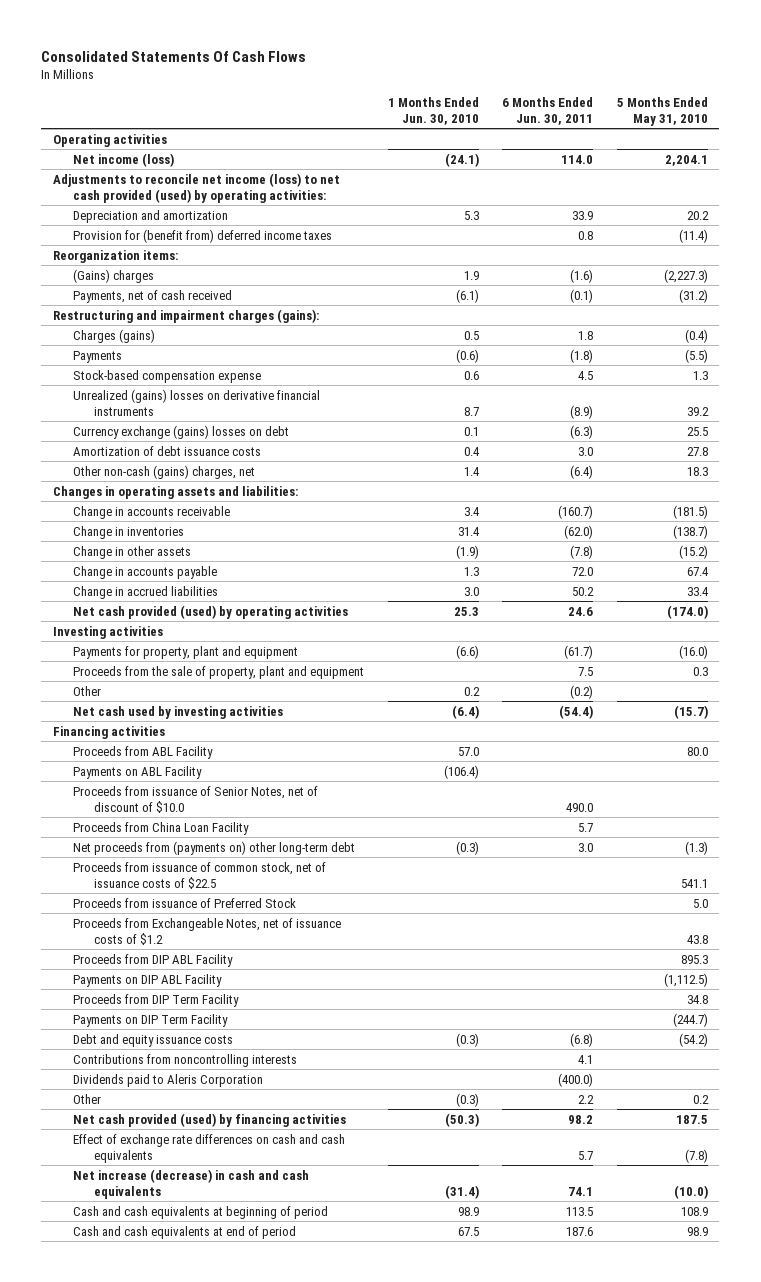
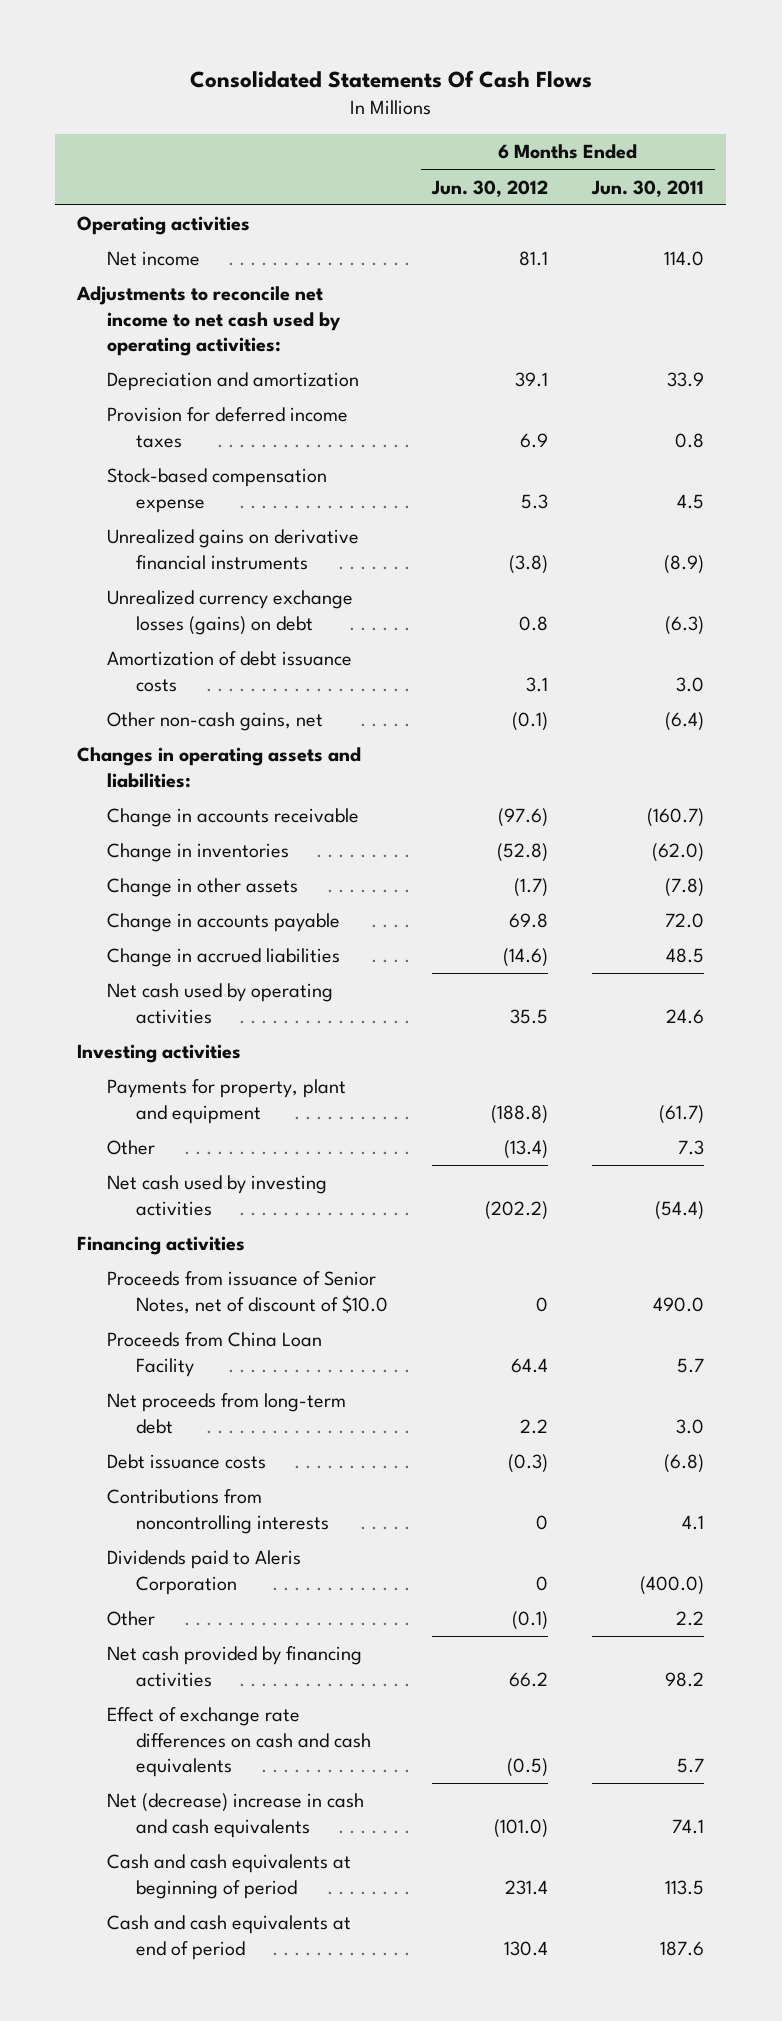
[387,96,479,126] 1 Months Ended Jun. 30, 2010 -> none
[616,96,708,127] 5 Months Ended May 31, 2010 -> none
none -> [431,179,549,197] Jun. 30, 2012
[73,152,175,167] Net income (loss) -> [106,251,200,267] Net income
[53,172,341,204] Adjustments to reconcile net income (loss) to net cash provided (used) by operating activities: -> [76,286,341,357] Adjustments to reconcile net income to net cash used by operating activities:
[53,249,179,263] Reorganization items: -> none
[73,268,155,283] (Gains) charges -> none
[73,289,233,303] Payments, net of cash received -> none
[53,308,320,323] Restructuring and impairment charges (gains): -> none
[73,328,156,343] Charges (gains) -> none
[73,350,123,363] Payments -> none
[73,228,333,243] Provision for (benefit from) deferred income taxes -> [106,407,348,448] Provision for deferred income taxes
[73,388,321,417] Unrealized (gains) losses on derivative financial instruments -> [106,529,359,570] Unrealized gains on derivative financial instruments
[73,424,290,439] Currency exchange (gains) losses on debt -> [106,590,353,635] Unrealized currency exchange losses (gains) on debt
[73,464,256,479] Other non-cash (gains) charges, net -> [106,712,323,732] Other non-cash gains, net
[572,586,595,596] 50.2 -> [666,948,705,964] 48.5
[73,604,349,619] Net cash provided (used) by operating activities -> [106,983,333,1024] Net cash used by operating activities
[73,665,365,679] Proceeds from the sale of property, plant and equipment -> none
[570,684,594,699] (0.2) -> [678,1140,705,1156] 7.3
[73,745,214,759] Proceeds from ABL Facility -> none
[73,765,203,779] Payments on ABL Facility -> none
[73,861,327,890] Proceeds from issuance of common stock, net of issuance costs of $22.5 -> none
[73,897,297,908] Proceeds from issuance of Preferred Stock -> none
[73,917,342,946] Proceeds from Exchangeable Notes, net of issuance costs of $1.2 -> none
[73,953,234,967] Proceeds from DIP ABL Facility -> none
[73,973,223,987] Payments on DIP ABL Facility -> none
[73,993,240,1007] Proceeds from DIP Term Facility -> none
[73,1013,229,1027] Payments on DIP Term Facility -> none
[73,840,356,855] Net proceeds from (payments on) other long-term debt -> [106,1393,346,1434] Net proceeds from long-term debt
[73,1033,234,1047] Debt and equity issuance costs -> [106,1454,266,1470] Debt issuance costs
[73,1112,347,1127] Net cash provided (used) by financing activities -> [106,1646,362,1687] Net cash provided by financing activities
[73,1168,310,1200] Net increase (decrease) in cash and cash equivalents -> [106,1793,364,1838] Net (decrease) increase in cash and cash equivalents

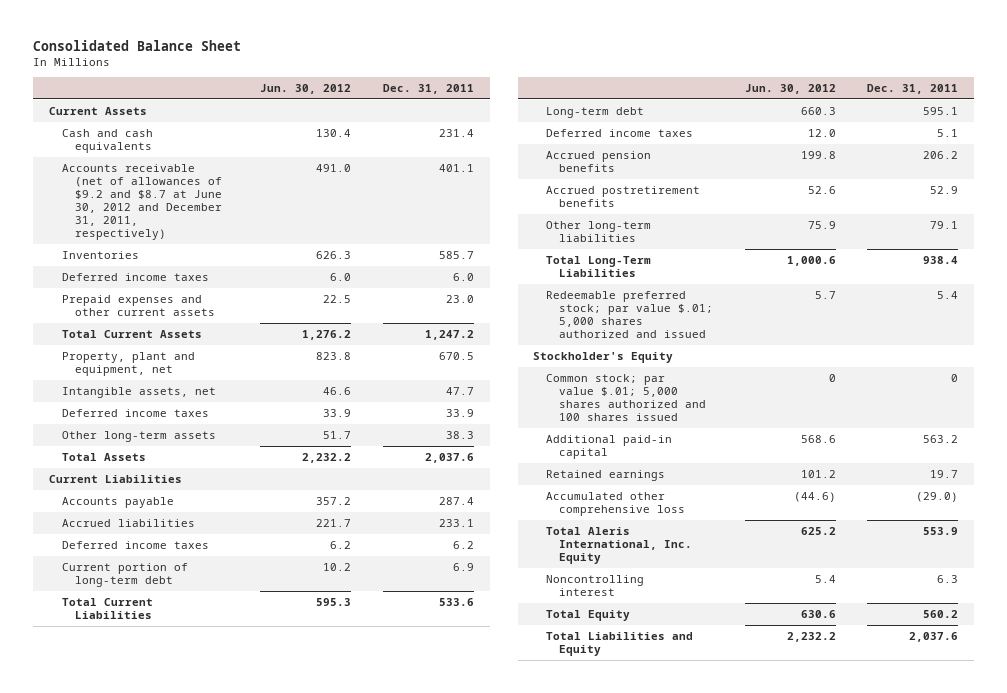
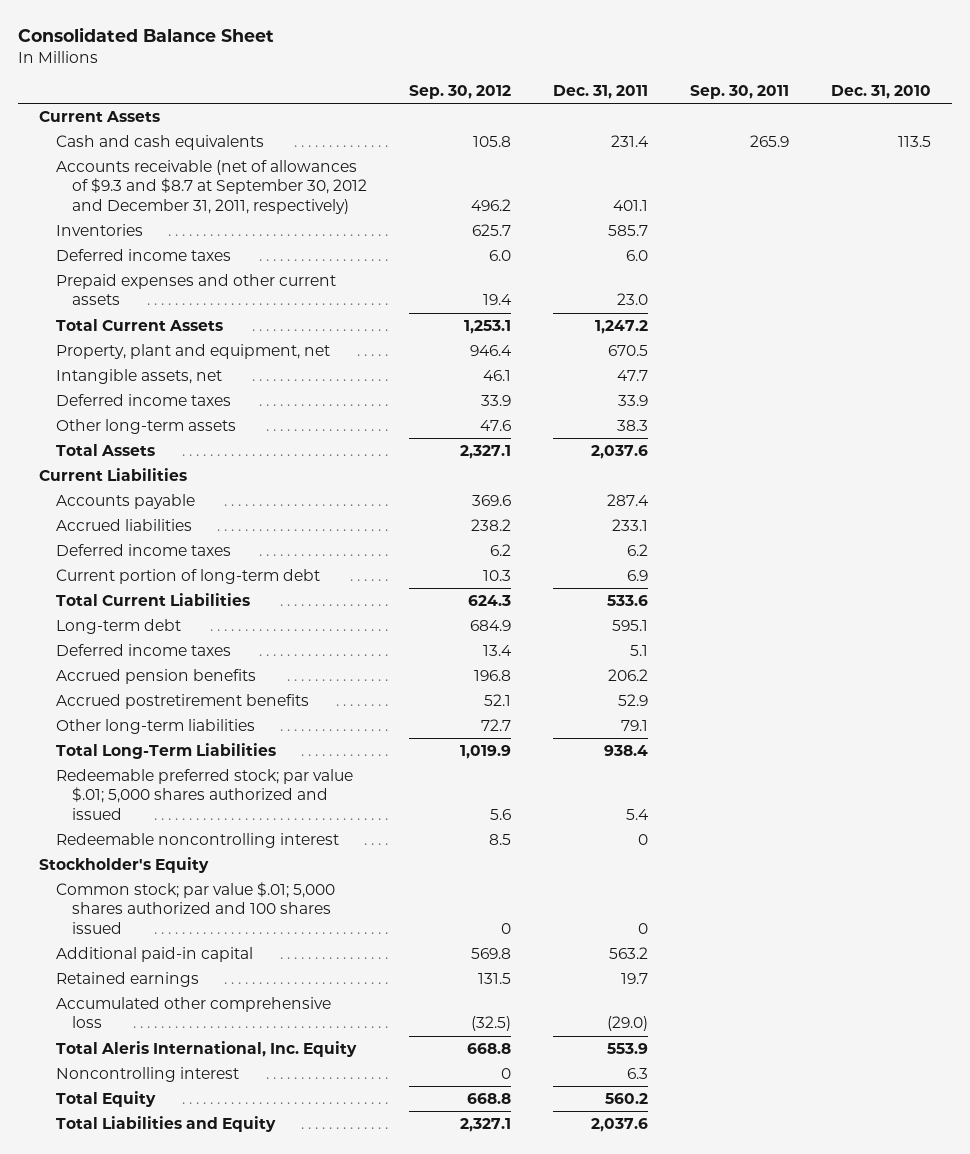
[260,83,352,94] Jun. 30, 2012 -> none
none -> [409,84,512,99] Sep. 30, 2012
none -> [690,84,790,99] Sep. 30, 2011
none -> [831,84,932,99] Dec. 31, 2010
[62,163,223,241] Accounts receivable (net of allowances of $9.2 and $8.7 at June 30, 2012 and December 31, 2011, respectively) -> [55,160,368,214] Accounts receivable (net of allowances of $9.3 and $8.7 at September 30, 2012 and December 31, 2011, respectively)
none -> [55,833,339,849] Redeemable noncontrolling interest

